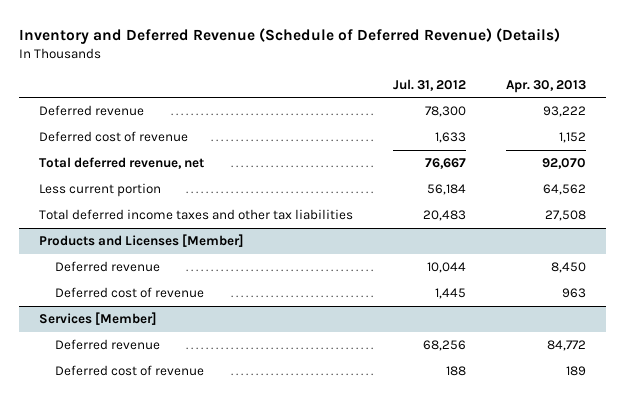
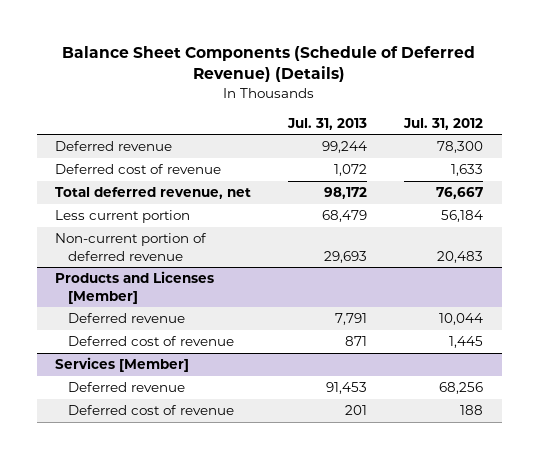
[18,27,560,44] Inventory and Deferred Revenue (Schedule of Deferred Revenue) (Details) -> [62,46,476,83] Balance Sheet Components (Schedule of Deferred Revenue) (Details)
[505,79,586,93] Apr. 30, 2013 -> none
none -> [287,117,368,130] Jul. 31, 2013
[38,209,353,221] Total deferred income taxes and other tax liabilities -> [55,233,208,261] Non-current portion of deferred revenue

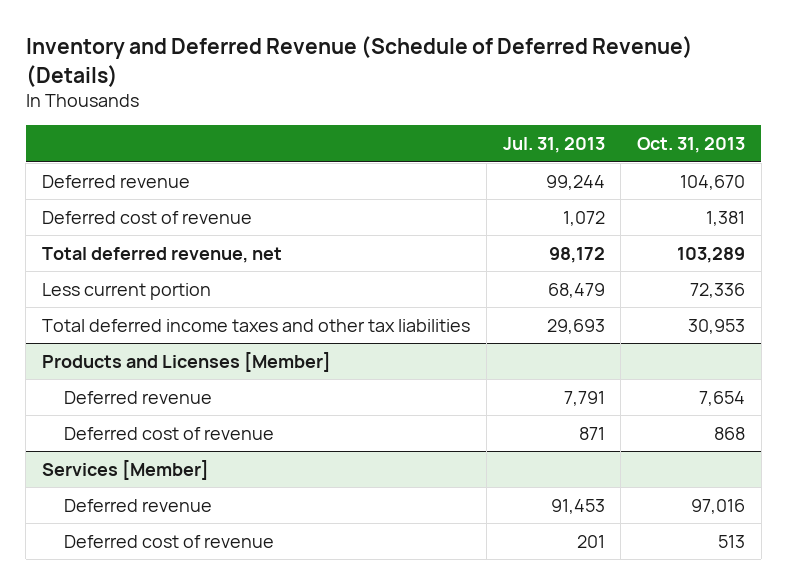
[62,46,476,83] Balance Sheet Components (Schedule of Deferred Revenue) (Details) -> [25,36,693,87] Inventory and Deferred Revenue (Schedule of Deferred Revenue) (Details)
[403,117,484,130] Jul. 31, 2012 -> none
none -> [636,137,745,154] Oct. 31, 2013
[55,233,208,261] Non-current portion of deferred revenue -> [42,318,471,332] Total deferred income taxes and other tax liabilities

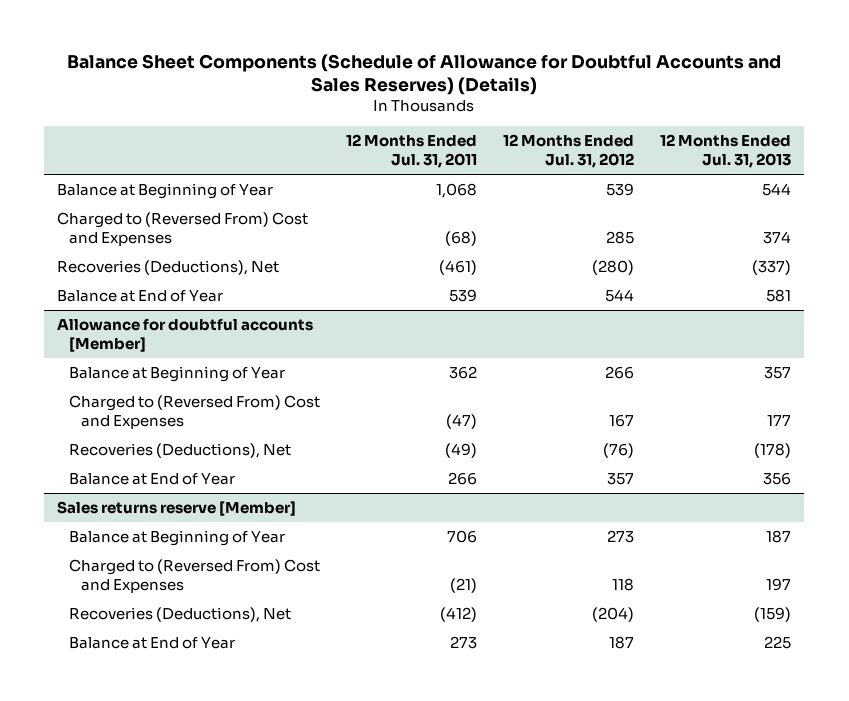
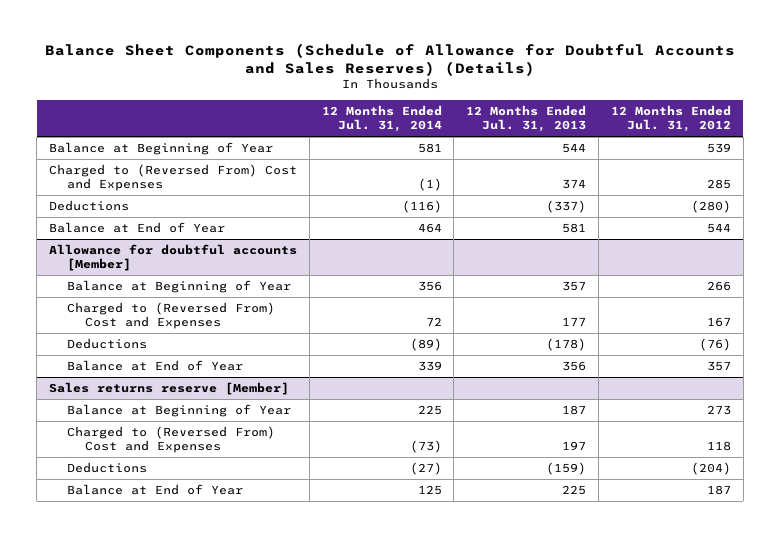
[346,134,478,169] 12 Months Ended Jul. 31, 2011 -> none
none -> [321,105,442,133] 12 Months Ended Jul. 31, 2014
[57,260,280,276] Recoveries (Deductions), Net -> [49,200,130,212] Deductions
[68,443,291,459] Recoveries (Deductions), Net -> [67,338,148,350] Deductions
[68,607,291,623] Recoveries (Deductions), Net -> [67,462,148,474] Deductions

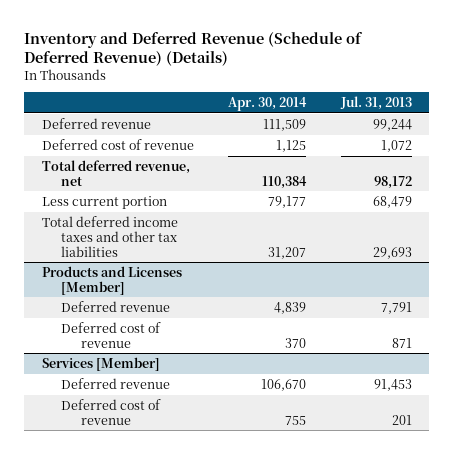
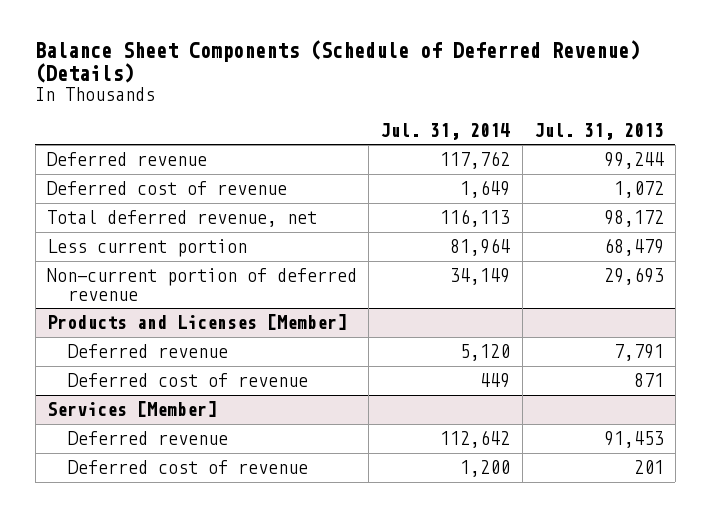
[24,31,364,66] Inventory and Deferred Revenue (Schedule of Deferred Revenue) (Details) -> [35,40,641,84] Balance Sheet Components (Schedule of Deferred Revenue) (Details)
[228,97,308,112] Apr. 30, 2014 -> none
none -> [380,122,511,140] Jul. 31, 2014
[41,215,178,257] Total deferred income taxes and other tax liabilities -> [46,268,357,301] Non-current portion of deferred revenue

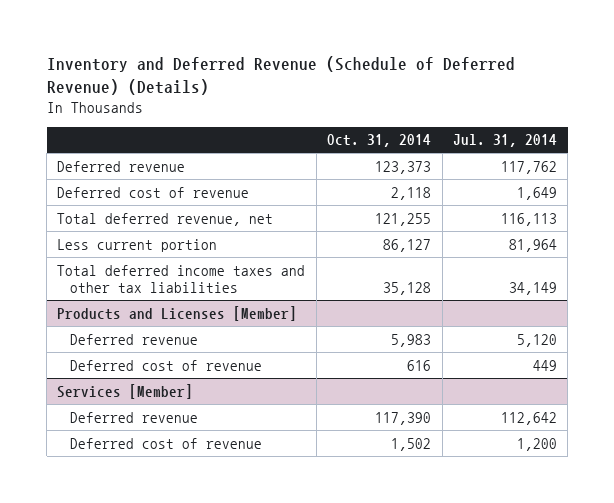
[35,40,641,84] Balance Sheet Components (Schedule of Deferred Revenue) (Details) -> [46,56,515,96] Inventory and Deferred Revenue (Schedule of Deferred Revenue) (Details)
[533,122,664,140] Jul. 31, 2013 -> none
none -> [327,134,432,148] Oct. 31, 2014
[46,268,357,301] Non-current portion of deferred revenue -> [57,264,306,294] Total deferred income taxes and other tax liabilities

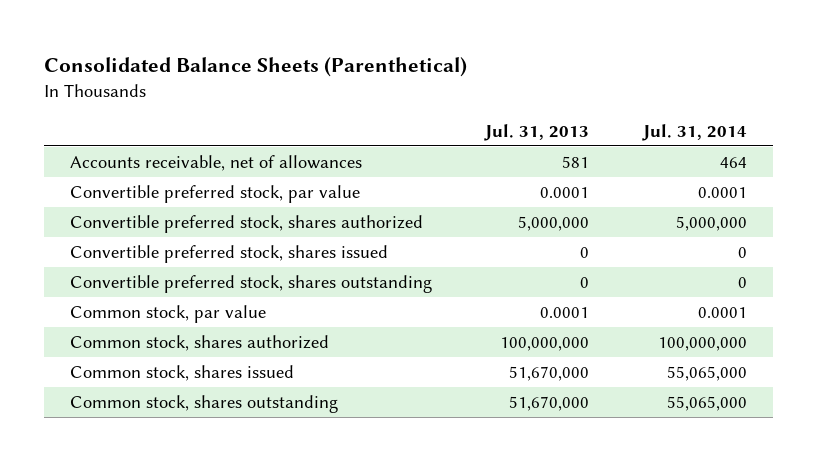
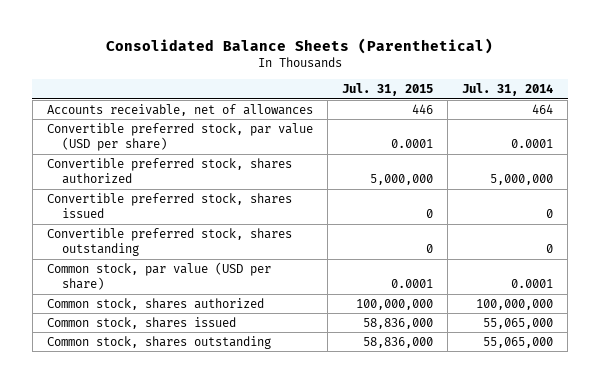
[484,123,590,141] Jul. 31, 2013 -> none
none -> [341,82,433,96] Jul. 31, 2015
[70,185,361,204] Convertible preferred stock, par value -> [46,122,313,152] Convertible preferred stock, par value (USD per share)
[70,305,267,324] Common stock, par value -> [46,261,271,291] Common stock, par value (USD per share)

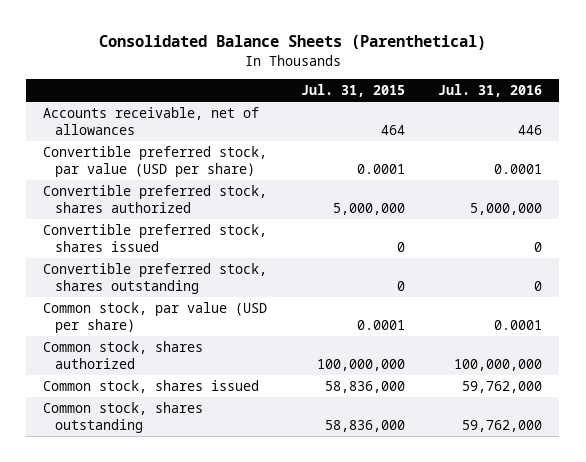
[462,82,554,96] Jul. 31, 2014 -> none
none -> [438,84,543,98] Jul. 31, 2016
[411,103,433,114] 446 -> [380,125,405,136] 464

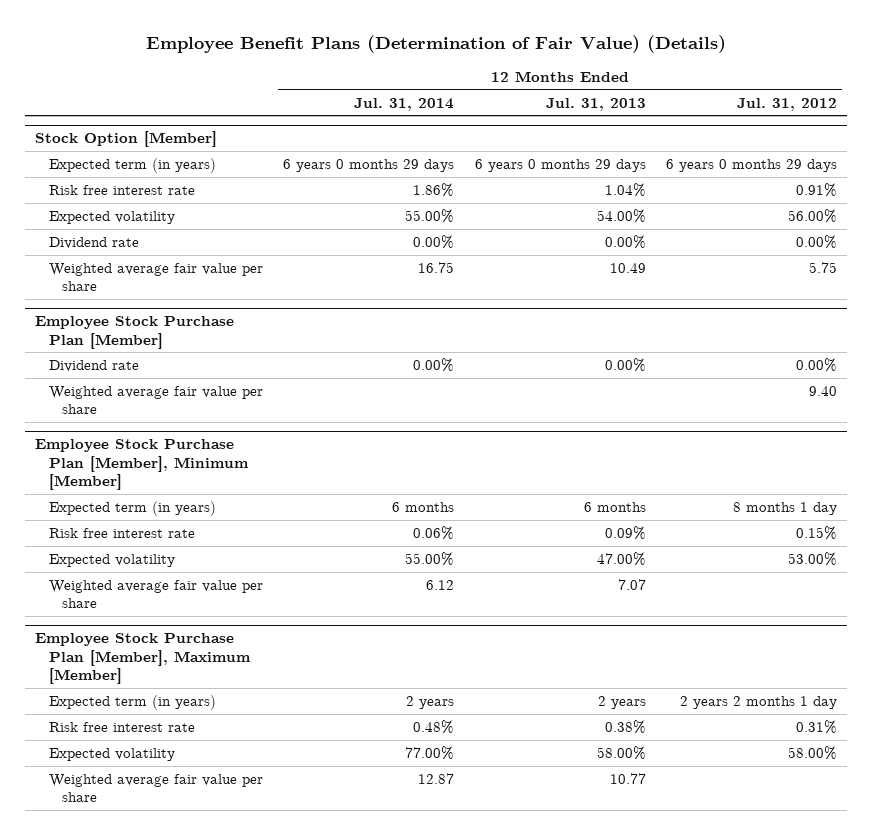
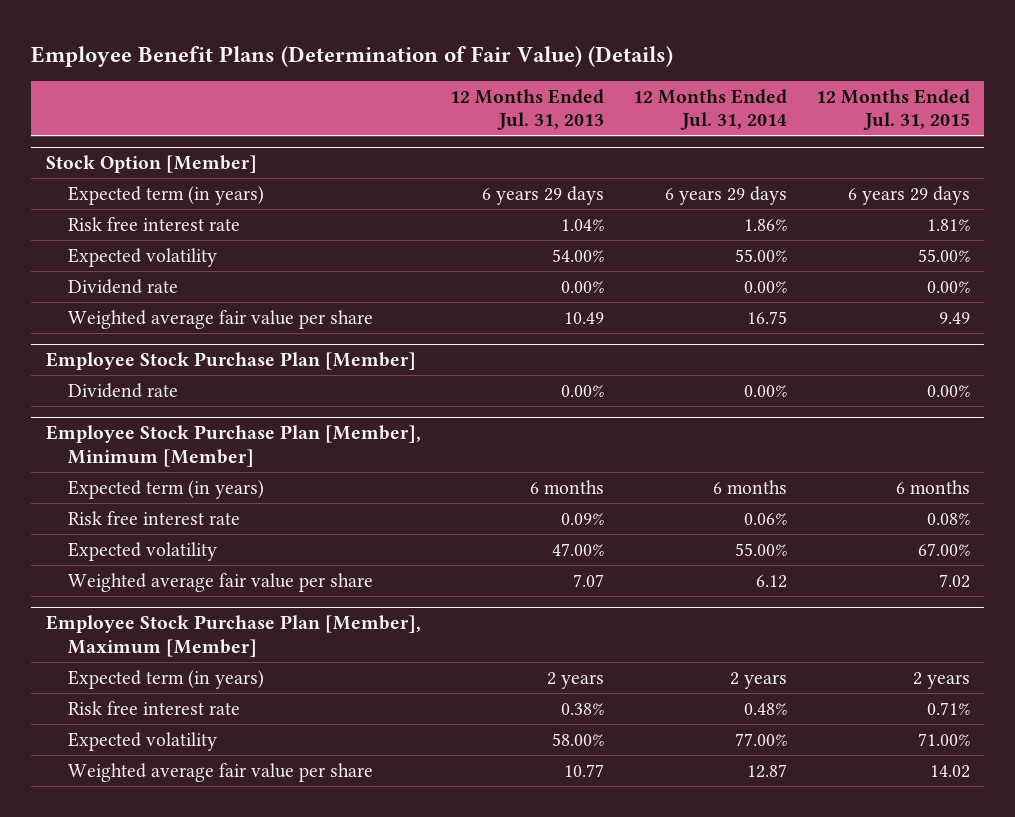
[737,97,838,111] Jul. 31, 2012 -> none
none -> [815,88,970,131] 12 Months Ended Jul. 31, 2015
[283,159,455,173] 6 years 0 months 29 days -> [664,185,787,205] 6 years 29 days
[474,159,646,173] 6 years 0 months 29 days -> [481,185,604,205] 6 years 29 days
[48,386,263,415] Weighted average fair value per share -> none

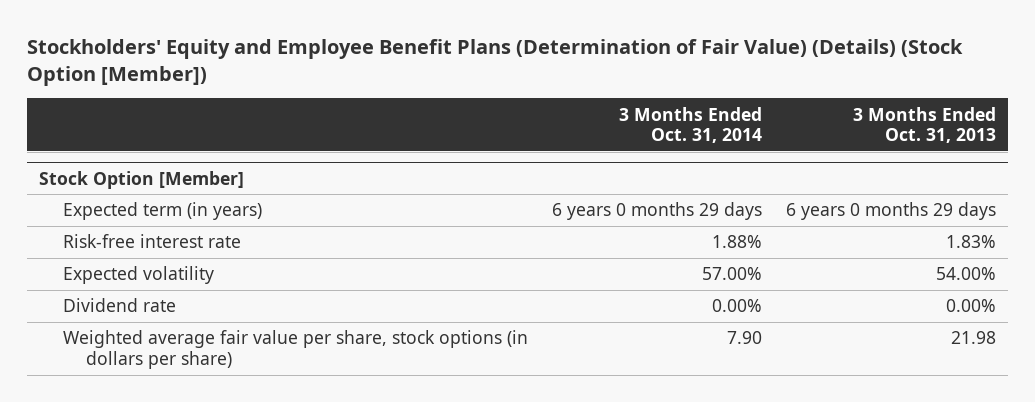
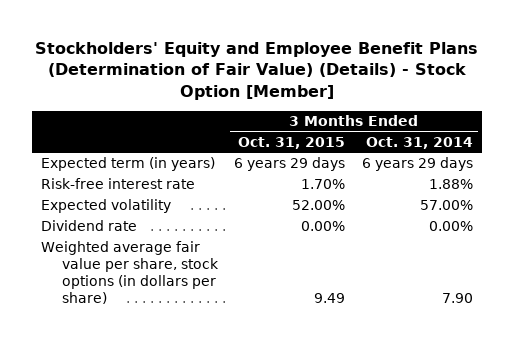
[27,39,964,87] Stockholders' Equity and Employee Benefit Plans (Determination of Fair Value) (Details) (Stock Option [Member]) -> [35,41,479,100] Stockholders' Equity and Employee Benefit Plans (Determination of Fair Value) (Details) - Stock Option [Member]
[852,106,996,144] 3 Months Ended Oct. 31, 2013 -> none
none -> [238,136,346,149] Oct. 31, 2015
[39,170,245,189] Stock Option [Member] -> none
[551,202,762,221] 6 years 0 months 29 days -> [362,157,474,172] 6 years 29 days

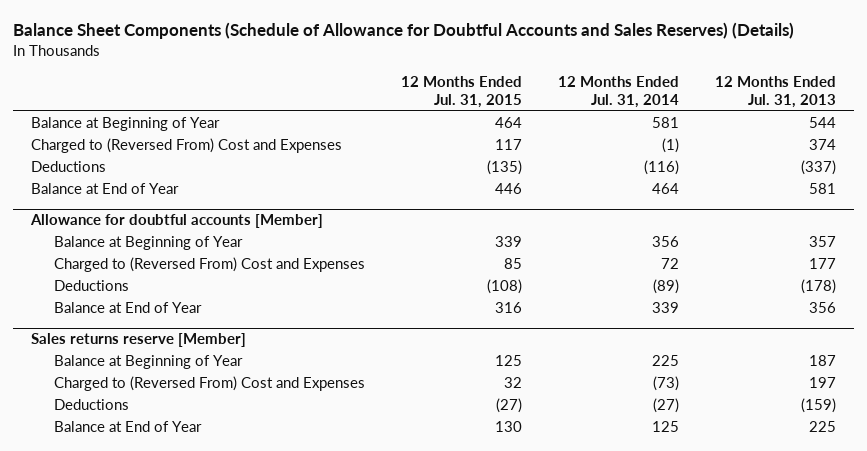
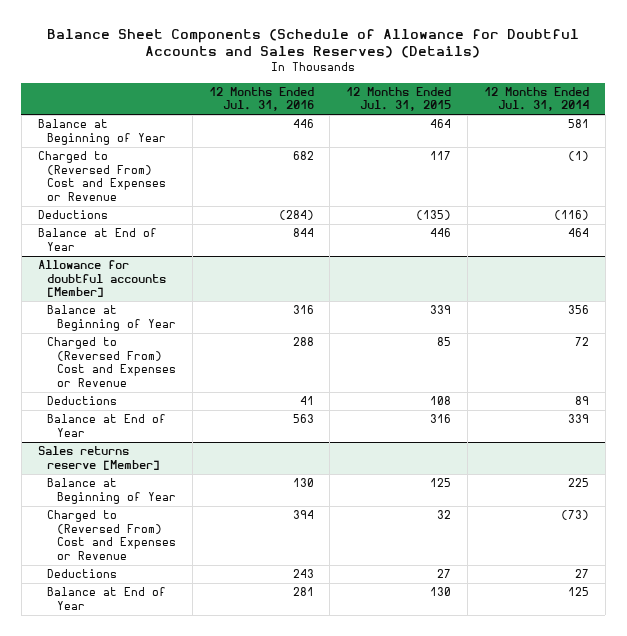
[714,75,836,109] 12 Months Ended Jul. 31, 2013 -> none
none -> [208,86,314,112] 12 Months Ended Jul. 31, 2016
[31,138,343,154] Charged to (Reversed From) Cost and Expenses -> [37,151,167,201] Charged to (Reversed From) Cost and Expenses or Revenue
[53,257,365,273] Charged to (Reversed From) Cost and Expenses -> [47,337,176,387] Charged to (Reversed From) Cost and Expenses or Revenue
[486,279,522,295] (108) -> [430,396,452,406] 108
[652,279,679,295] (89) -> [574,396,589,406] 89
[53,376,365,392] Charged to (Reversed From) Cost and Expenses -> [47,510,176,560] Charged to (Reversed From) Cost and Expenses or Revenue
[495,398,522,414] (27) -> [437,569,452,579] 27
[652,398,679,414] (27) -> [574,569,589,579] 27

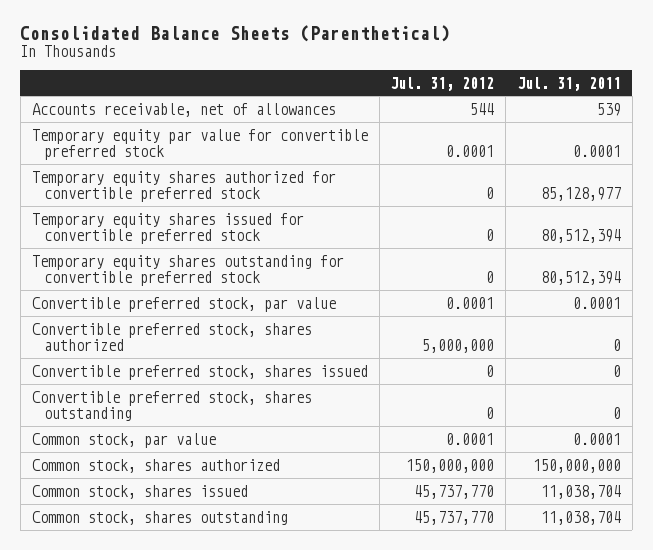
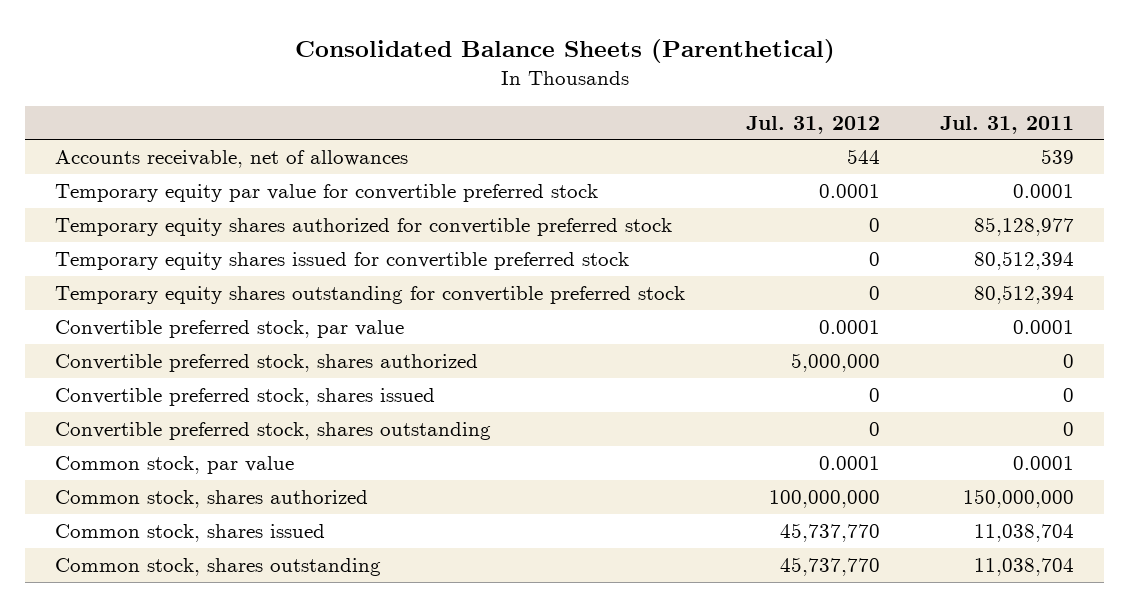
[406,458,495,473] 150,000,000 -> [768,489,880,508] 100,000,000

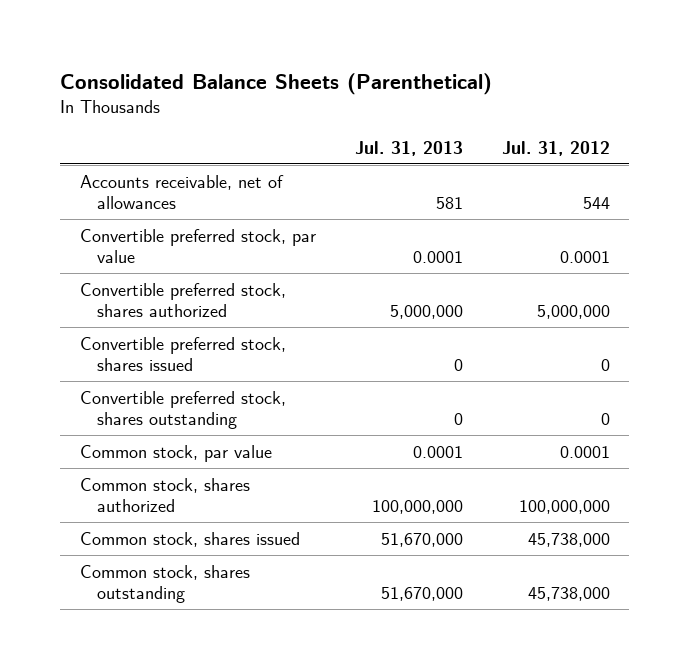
[939,115,1074,134] Jul. 31, 2011 -> none
none -> [354,140,463,156] Jul. 31, 2013
[55,183,599,202] Temporary equity par value for convertible preferred stock -> none
[55,217,673,236] Temporary equity shares authorized for convertible preferred stock -> none
[55,251,630,270] Temporary equity shares issued for convertible preferred stock -> none
[55,285,686,304] Temporary equity shares outstanding for convertible preferred stock -> none
[779,522,880,542] 45,737,770 -> [527,532,610,547] 45,738,000
[779,556,880,576] 45,737,770 -> [527,586,610,601] 45,738,000

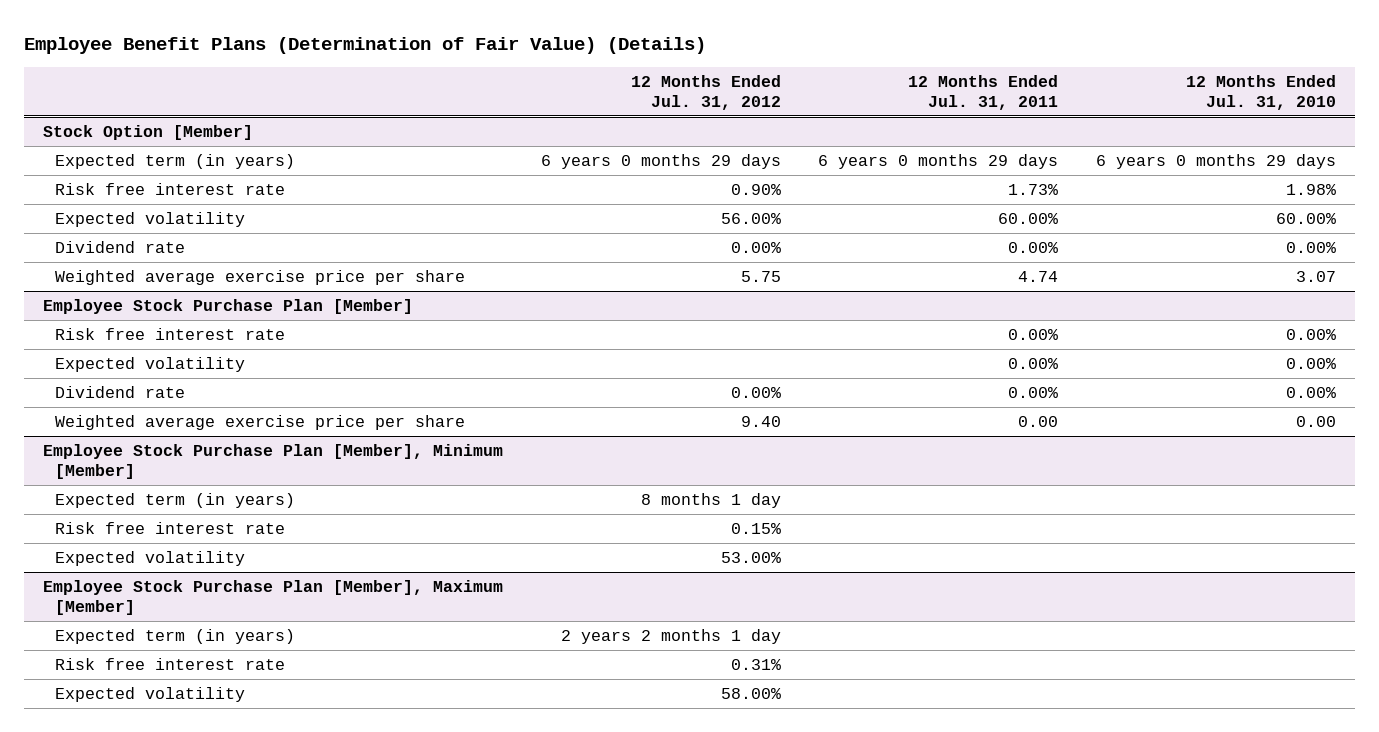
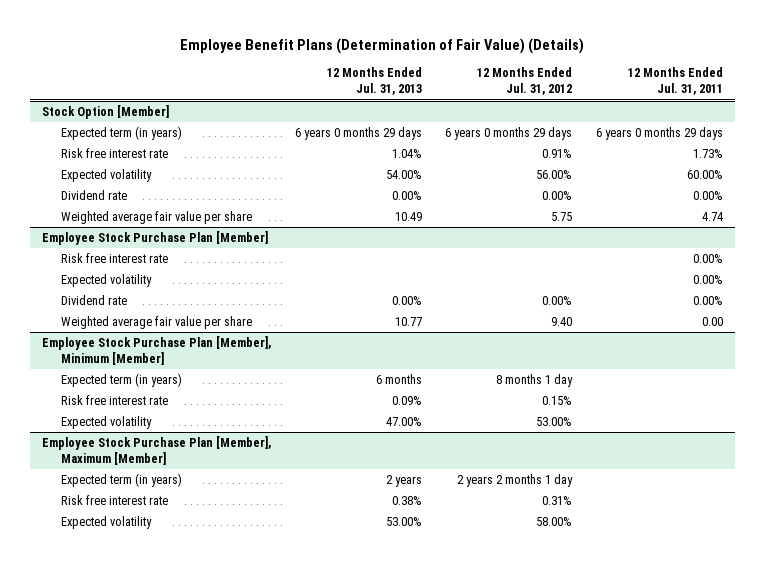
[1185,74,1336,110] 12 Months Ended Jul. 31, 2010 -> none
none -> [326,67,422,96] 12 Months Ended Jul. 31, 2013
[730,183,781,195] 0.90% -> [542,149,573,159] 0.91%
[54,269,465,285] Weighted average exercise price per share -> [60,211,252,225] Weighted average fair value per share
[54,414,465,430] Weighted average exercise price per share -> [60,316,252,330] Weighted average fair value per share

